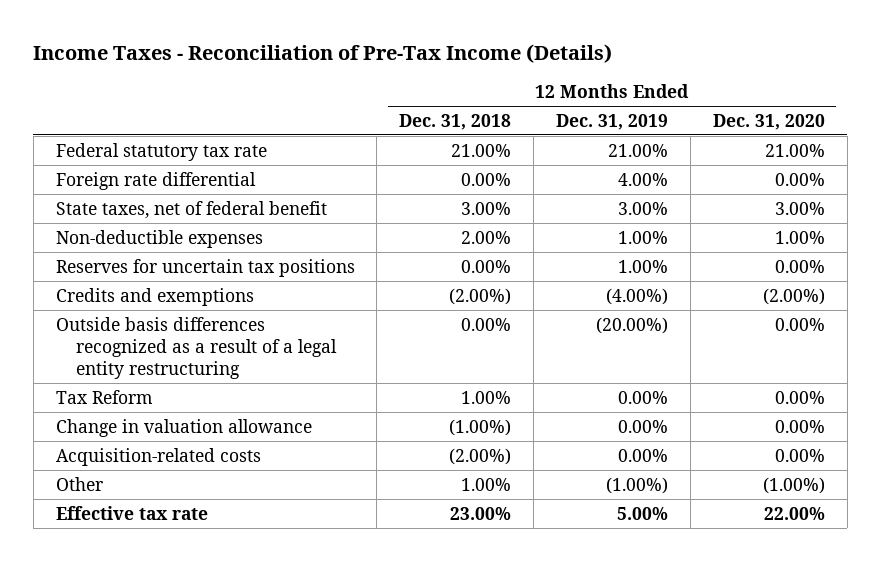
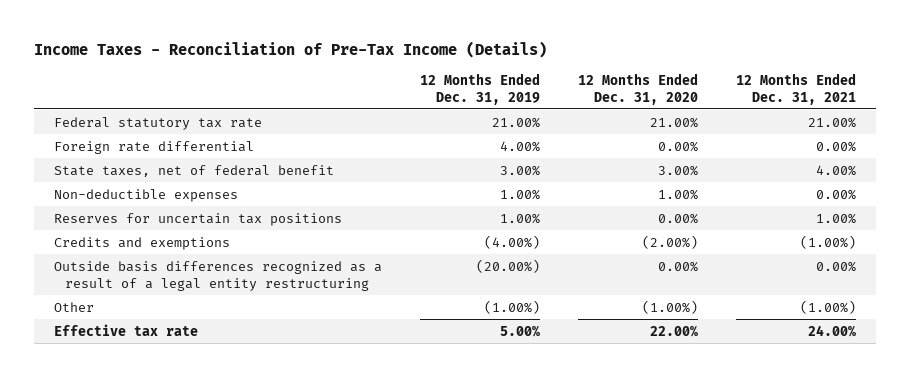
[399,113,512,130] Dec. 31, 2018 -> none
none -> [736,72,857,105] 12 Months Ended Dec. 31, 2021
[55,389,153,404] Tax Reform -> none
[55,418,312,437] Change in valuation allowance -> none
[55,447,261,466] Acquisition-related costs -> none

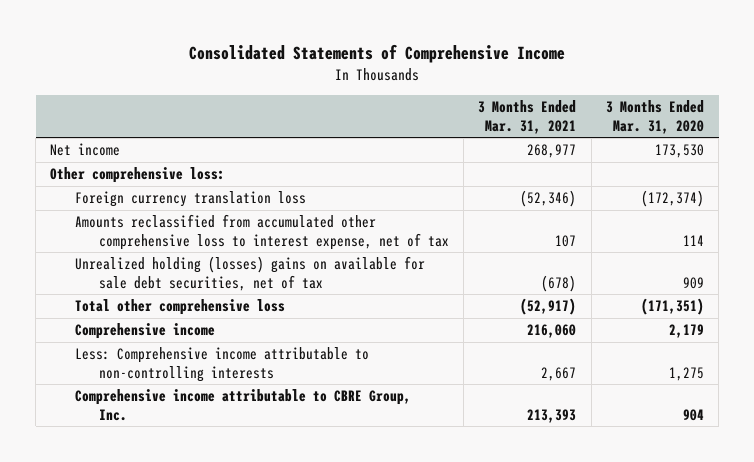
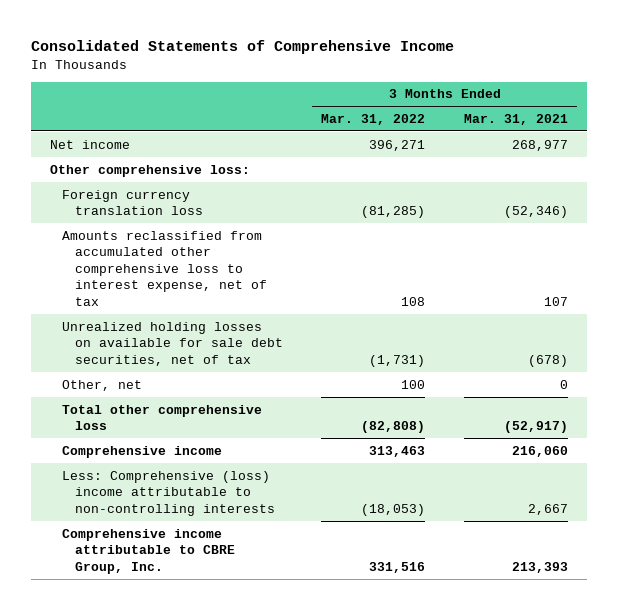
[605,99,704,134] 3 Months Ended Mar. 31, 2020 -> none
none -> [321,113,426,125] Mar. 31, 2022
[74,256,425,291] Unrealized holding (losses) gains on available for sale debt securities, net of tax -> [62,321,284,366] Unrealized holding losses on available for sale debt securities, net of tax
none -> [62,379,143,391] Other, net
[74,347,369,382] Less: Comprehensive income attributable to non-controlling interests -> [62,470,276,516] Less: Comprehensive (loss) income attributable to non-controlling interests

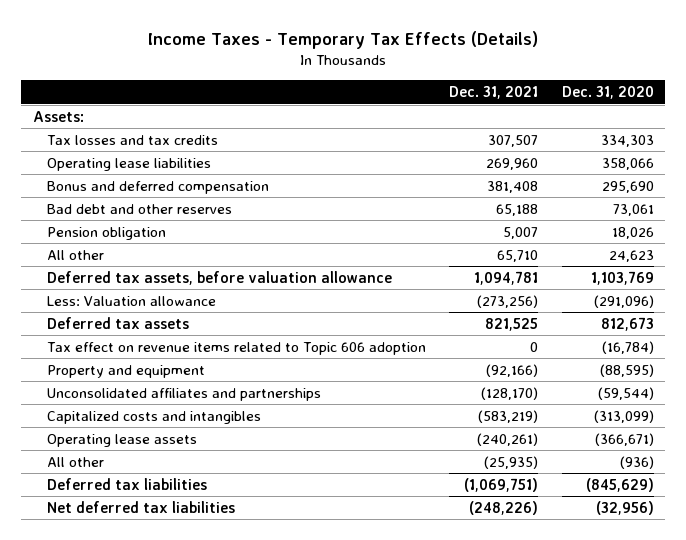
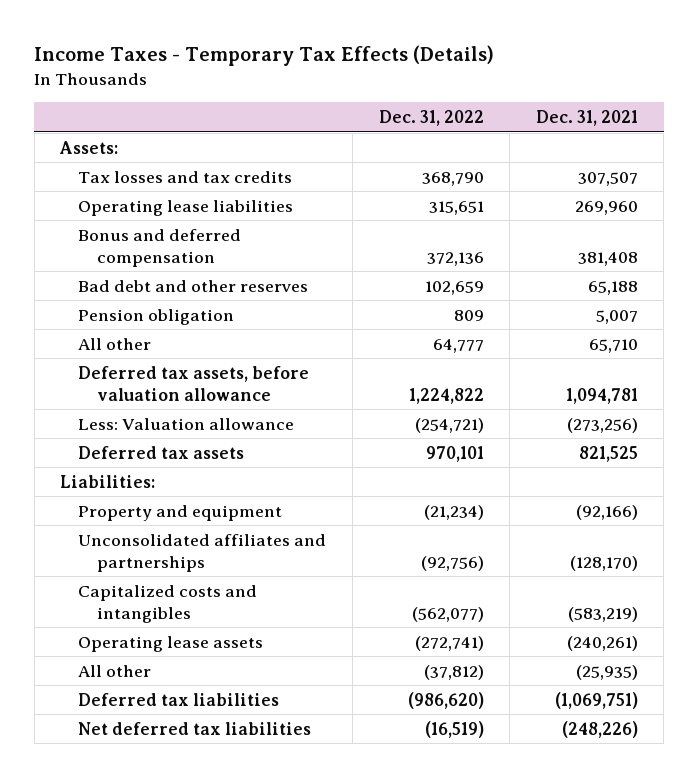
[561,85,654,99] Dec. 31, 2020 -> none
none -> [378,110,484,127] Dec. 31, 2022
[47,341,427,355] Tax effect on revenue items related to Topic 606 adoption -> none
none -> [60,474,156,488] Liabilities:

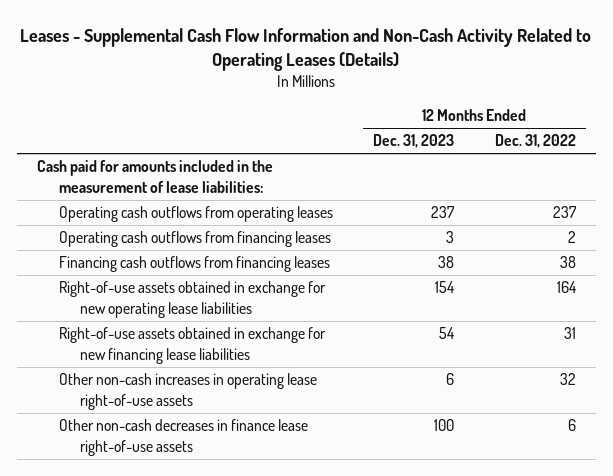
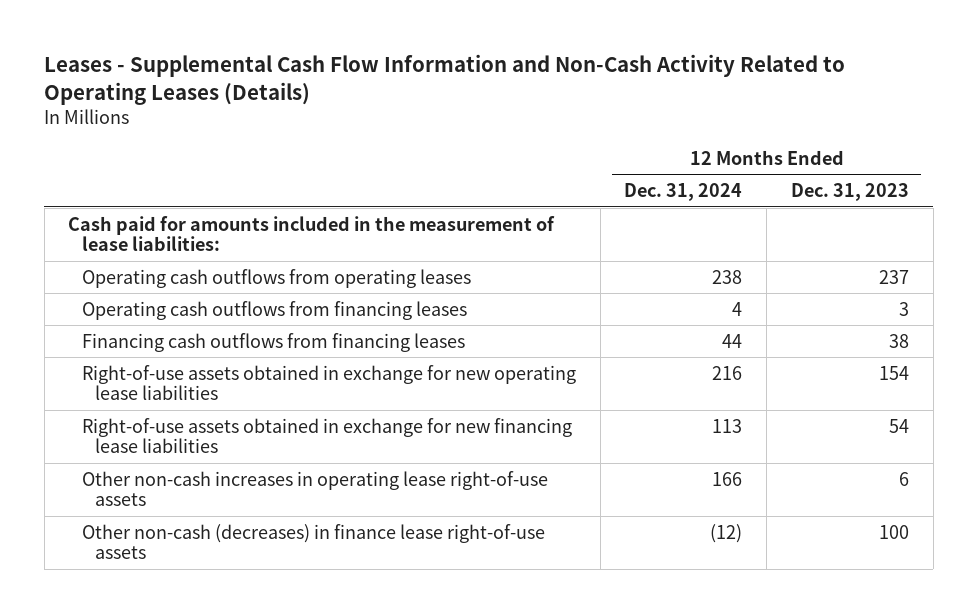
[494,134,576,149] Dec. 31, 2022 -> none
none -> [624,183,743,202] Dec. 31, 2024
[58,419,308,456] Other non-cash decreases in finance lease right-of-use assets -> [81,523,545,560] Other non-cash (decreases) in finance lease right-of-use assets

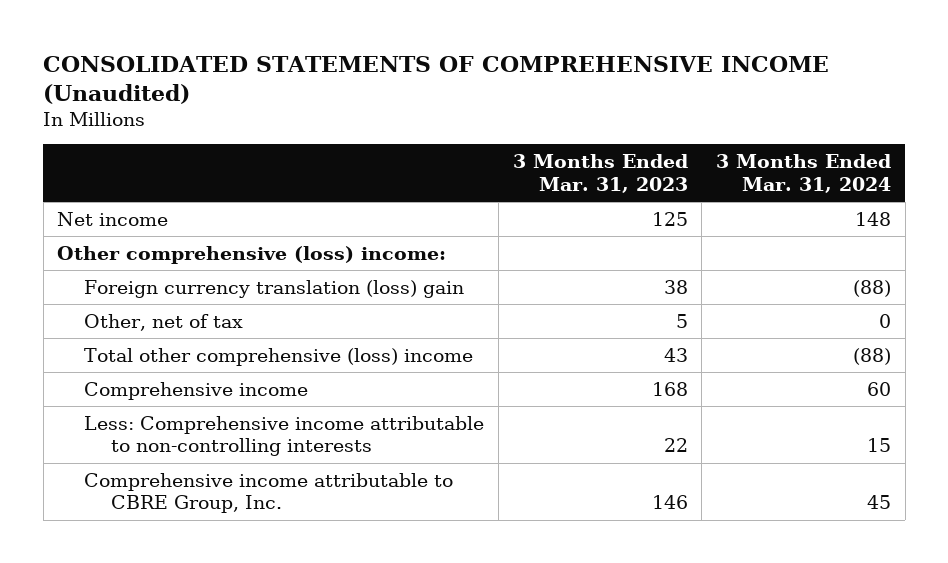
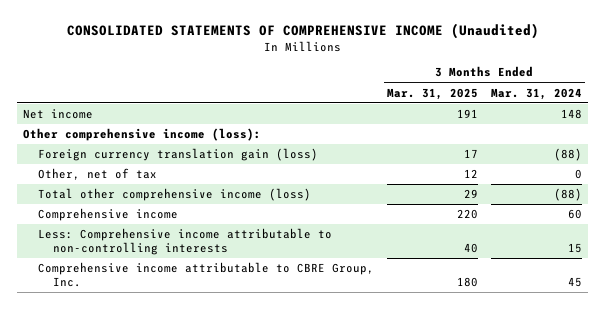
[512,154,688,193] 3 Months Ended Mar. 31, 2023 -> none
none -> [386,87,478,100] Mar. 31, 2025
[57,245,447,264] Other comprehensive (loss) income: -> [23,128,262,142] Other comprehensive income (loss):
[84,279,465,298] Foreign currency translation (loss) gain -> [38,148,319,162] Foreign currency translation gain (loss)
[84,347,474,366] Total other comprehensive (loss) income -> [38,188,312,202] Total other comprehensive income (loss)

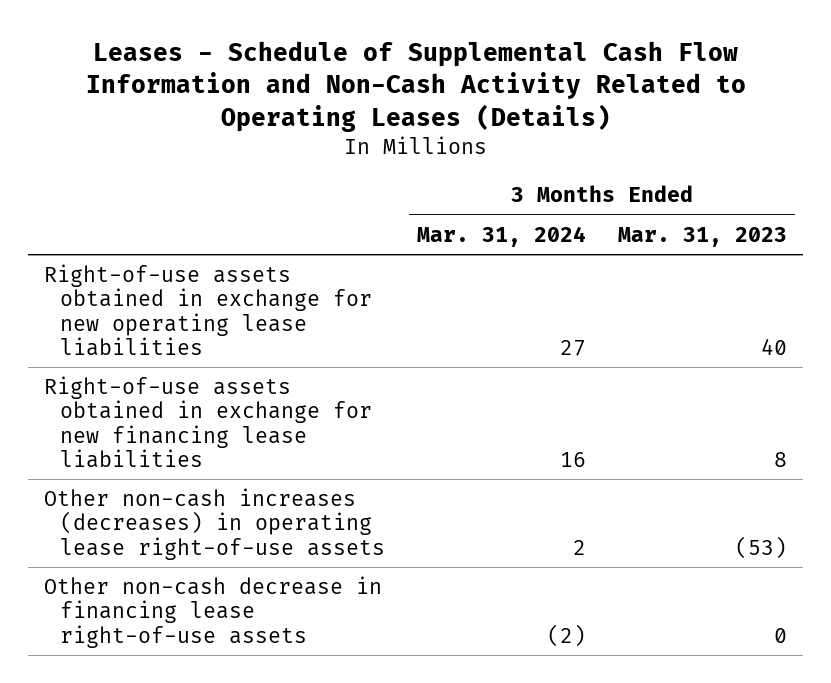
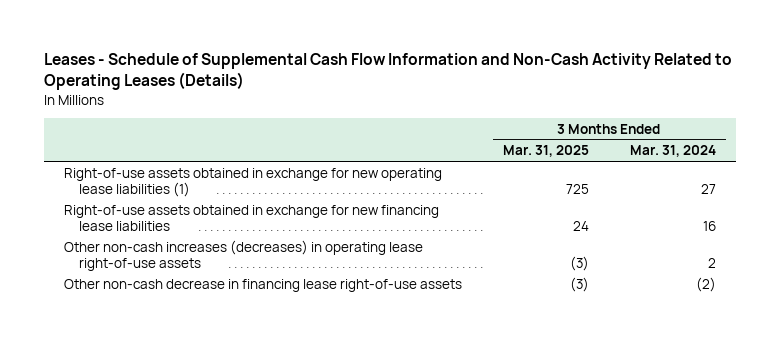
[618,226,788,247] Mar. 31, 2023 -> none
none -> [502,145,589,158] Mar. 31, 2025
[44,263,372,356] Right-of-use assets obtained in exchange for new operating lease liabilities -> [64,167,443,197] Right-of-use assets obtained in exchange for new operating lease liabilities (1)

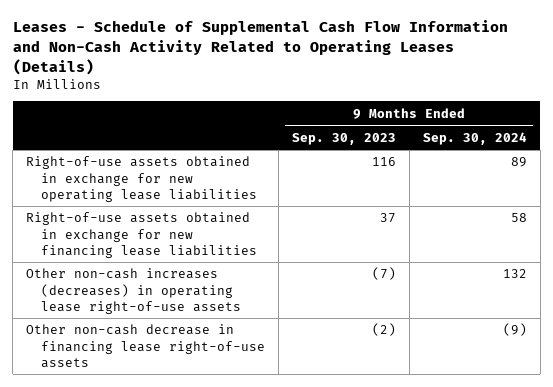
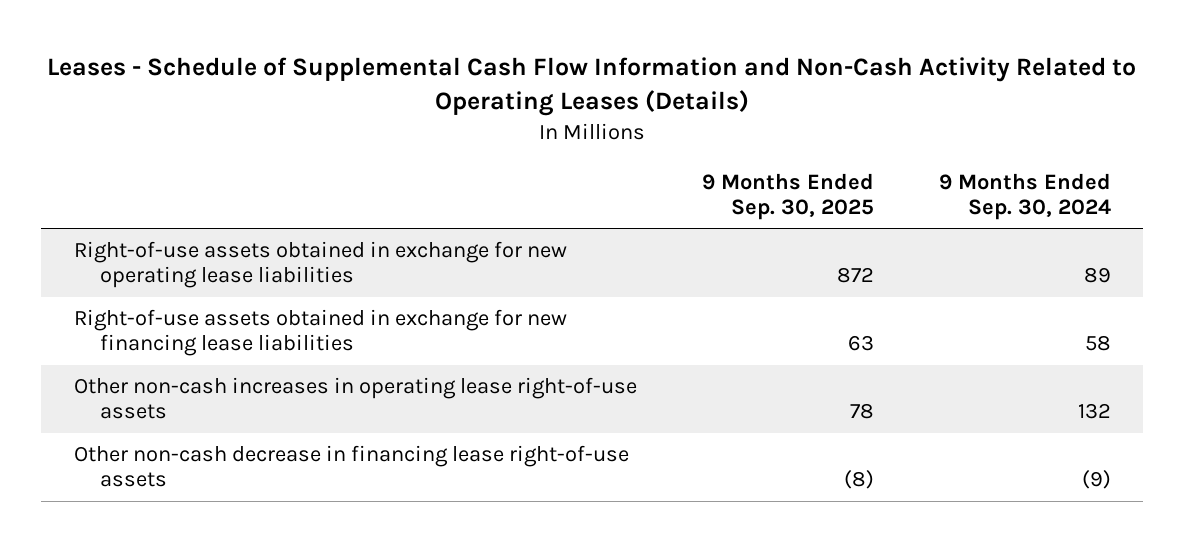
[291,132,396,145] Sep. 30, 2023 -> none
none -> [701,172,874,221] 9 Months Ended Sep. 30, 2025
[26,268,241,314] Other non-cash increases (decreases) in operating lease right-of-use assets -> [73,376,637,420] Other non-cash increases in operating lease right-of-use assets

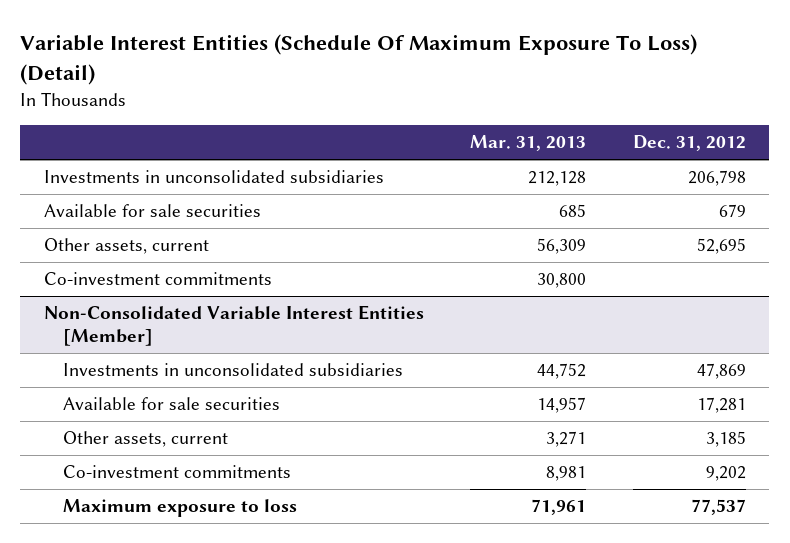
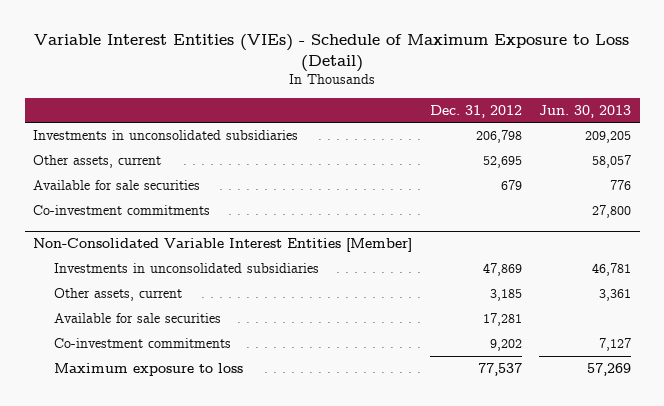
[20,34,698,86] Variable Interest Entities (Schedule Of Maximum Exposure To Loss) (Detail) -> [34,34,630,73] Variable Interest Entities (VIEs) - Schedule of Maximum Exposure to Loss (Detail)
[470,135,587,152] Mar. 31, 2013 -> none
none -> [539,104,632,118] Jun. 30, 2013
[43,204,261,218] Available for sale securities -> [33,179,201,190] Available for sale securities
[63,397,281,411] Available for sale securities -> [53,312,221,323] Available for sale securities

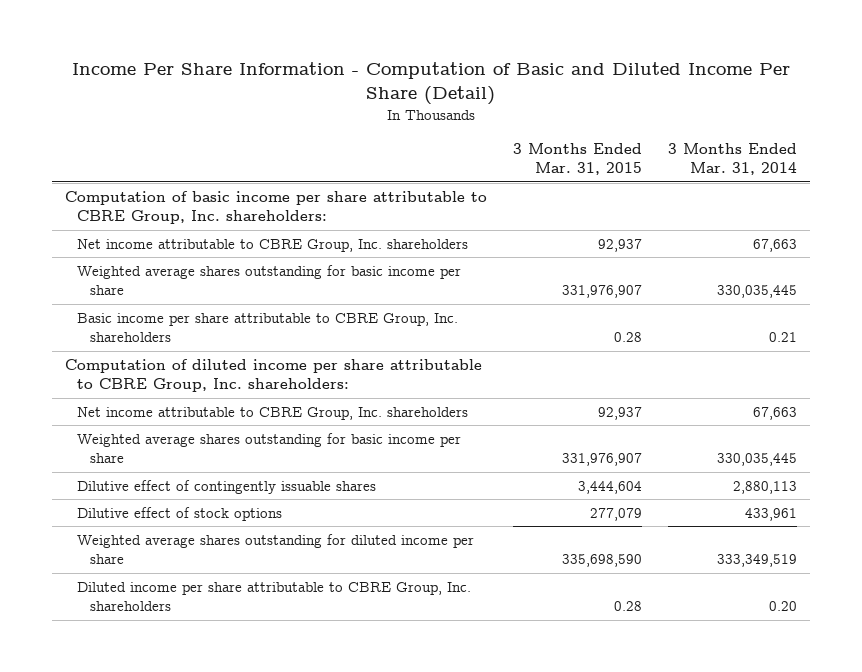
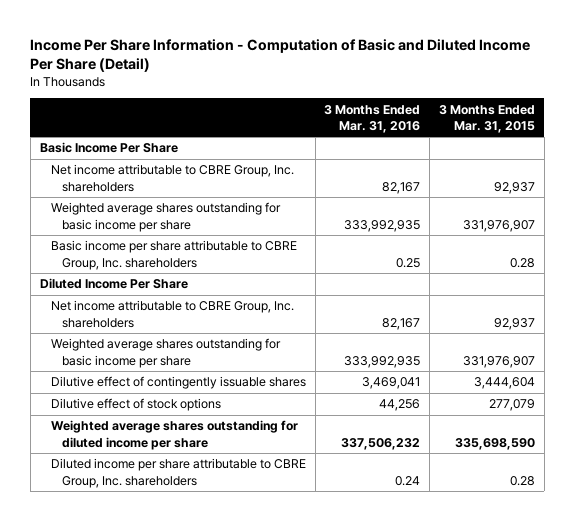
[668,142,798,176] 3 Months Ended Mar. 31, 2014 -> none
none -> [324,104,421,133] 3 Months Ended Mar. 31, 2016
[64,190,487,225] Computation of basic income per share attributable to CBRE Group, Inc. shareholders: -> [39,142,178,154] Basic Income Per Share
[64,358,482,393] Computation of diluted income per share attributable to CBRE Group, Inc. shareholders: -> [39,278,188,290] Diluted Income Per Share

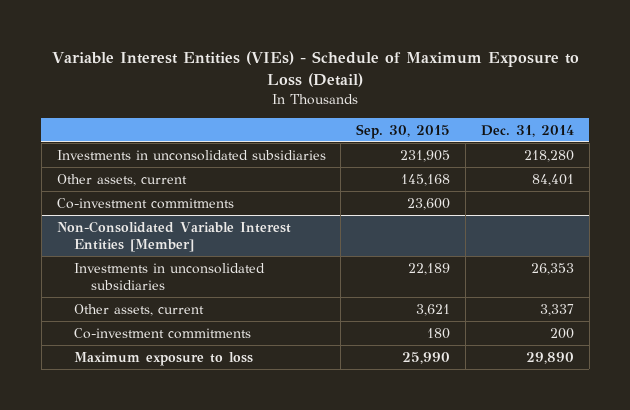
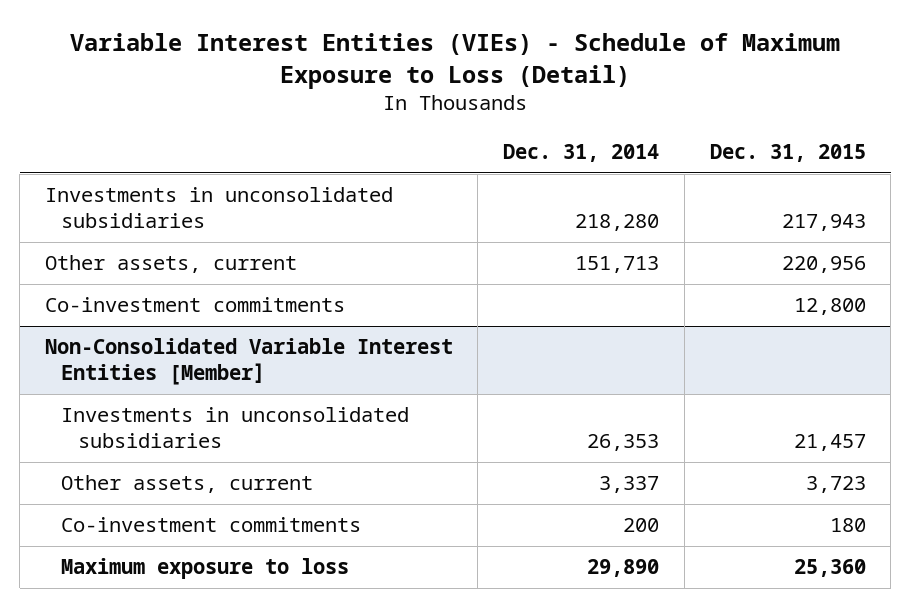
[356,123,451,139] Sep. 30, 2015 -> none
none -> [709,143,866,162] Dec. 31, 2015
[531,173,574,186] 84,401 -> [575,256,660,274] 151,713

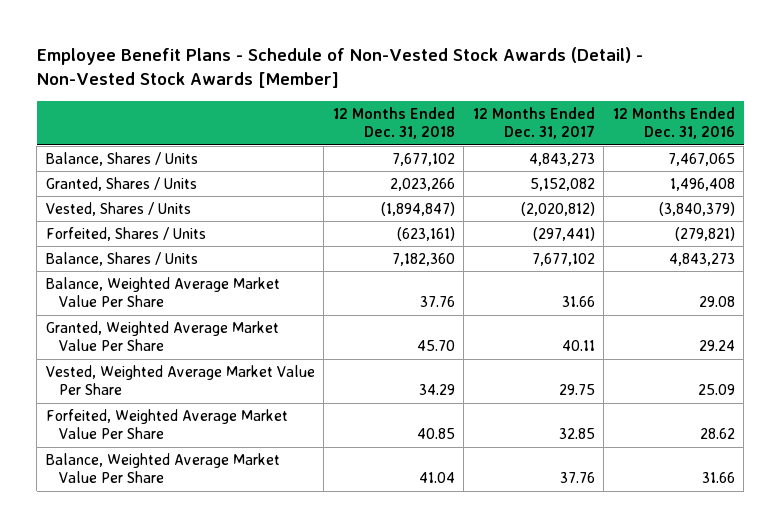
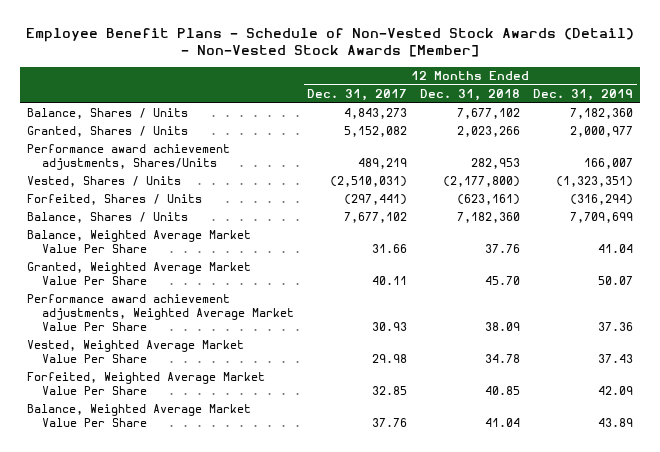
[612,107,735,140] 12 Months Ended Dec. 31, 2016 -> none
none -> [533,88,634,101] Dec. 31, 2019
none -> [26,144,230,171] Performance award achievement adjustments, Shares/Units
[380,201,455,216] (1,894,847) -> [443,176,521,188] (2,177,800)
[520,201,595,216] (2,020,812) -> [330,176,408,188] (2,510,031)
none -> [26,294,294,332] Performance award achievement adjustments, Weighted Average Market Value Per Share
[418,384,455,396] 34.29 -> [485,354,521,364] 34.78
[558,384,595,396] 29.75 -> [372,354,408,364] 29.98

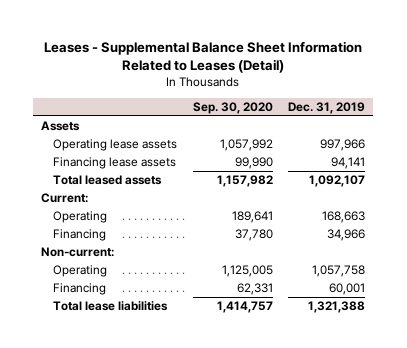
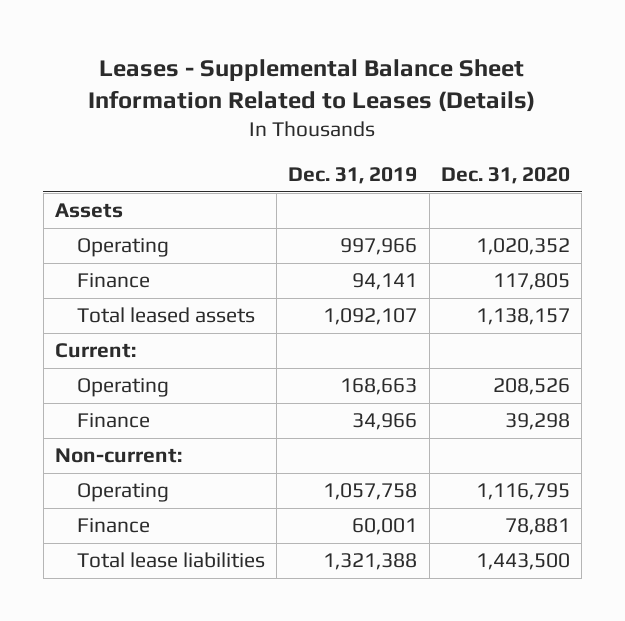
[44,40,363,74] Leases - Supplemental Balance Sheet Information Related to Leases (Detail) -> [88,58,536,112] Leases - Supplemental Balance Sheet Information Related to Leases (Details)
[192,102,273,115] Sep. 30, 2020 -> none
none -> [440,166,570,184] Dec. 31, 2020
[52,138,177,151] Operating lease assets -> [76,238,169,258] Operating
[52,156,176,169] Financing lease assets -> [76,273,150,289] Finance
[52,228,106,241] Financing -> [76,413,150,429] Finance
[52,282,106,295] Financing -> [76,518,150,534] Finance

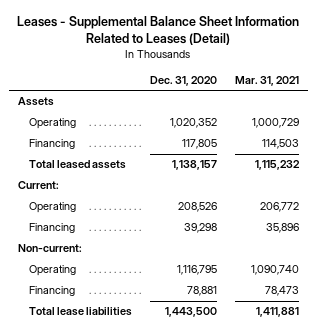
[88,58,536,112] Leases - Supplemental Balance Sheet Information Related to Leases (Details) -> [17,16,300,46] Leases - Supplemental Balance Sheet Information Related to Leases (Detail)
[288,166,418,184] Dec. 31, 2019 -> none
none -> [234,75,299,86] Mar. 31, 2021
[76,273,150,289] Finance -> [28,139,75,150] Financing
[76,413,150,429] Finance -> [28,223,75,234] Financing
[76,518,150,534] Finance -> [28,286,75,297] Financing

